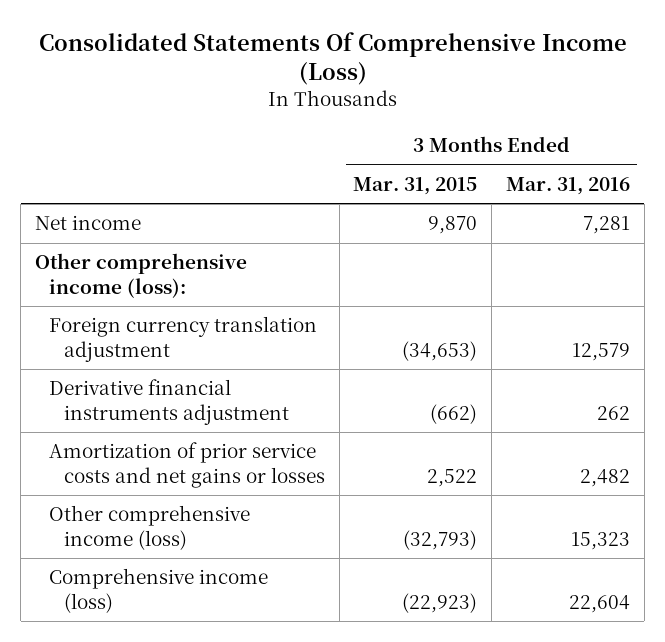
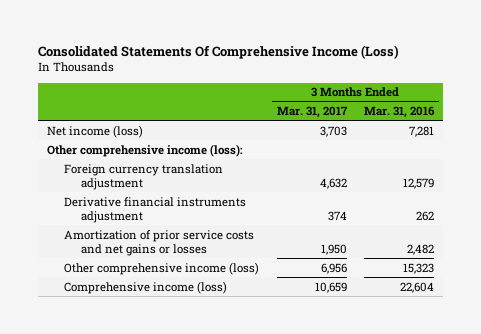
[353,176,478,195] Mar. 31, 2015 -> none
none -> [276,105,348,118] Mar. 31, 2017
[35,215,142,231] Net income -> [46,124,143,138] Net income (loss)

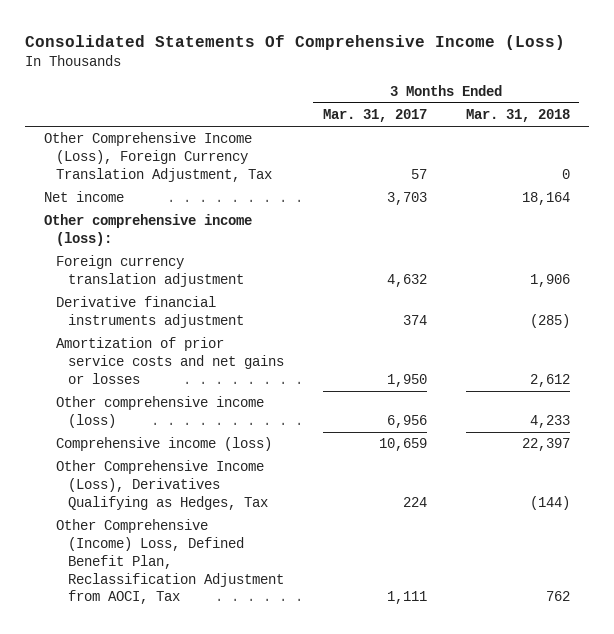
[364,105,436,118] Mar. 31, 2016 -> none
none -> [465,109,570,123] Mar. 31, 2018
none -> [44,132,273,182] Other Comprehensive Income (Loss), Foreign Currency Translation Adjustment, Tax
[46,124,143,138] Net income (loss) -> [44,191,125,203] Net income
none -> [56,460,269,510] Other Comprehensive Income (Loss), Derivatives Qualifying as Hedges, Tax
none -> [56,519,285,605] Other Comprehensive (Income) Loss, Defined Benefit Plan, Reclassification Adjustment from AOCI, Tax

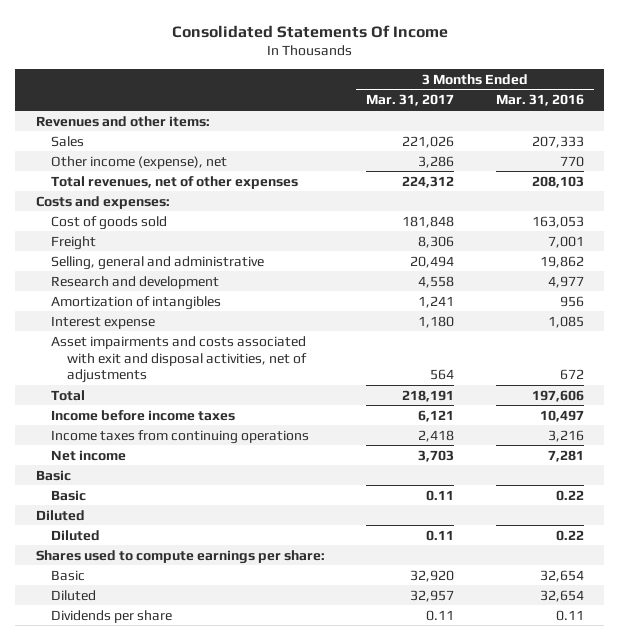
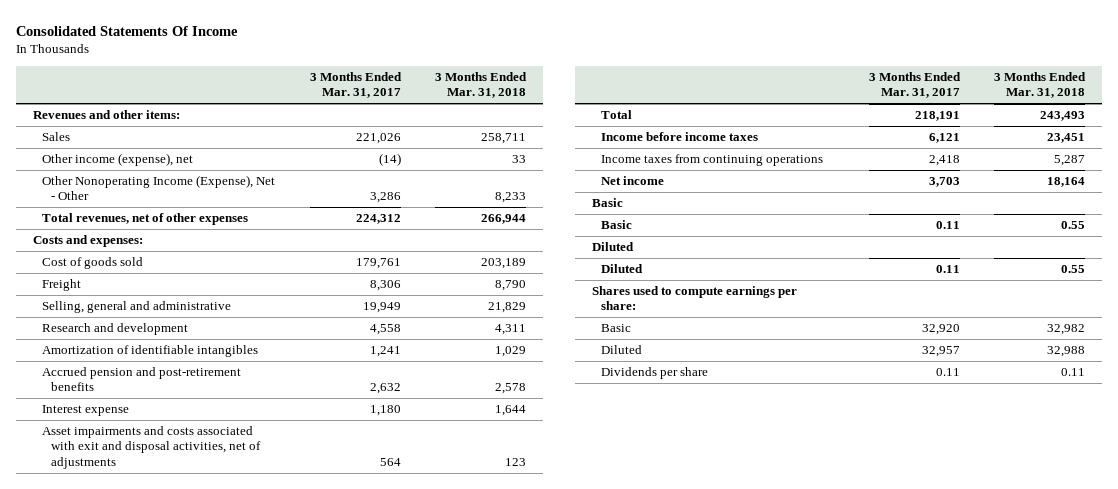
[495,94,584,107] Mar. 31, 2016 -> none
none -> [434,71,527,99] 3 Months Ended Mar. 31, 2018
[418,155,455,168] 3,286 -> [378,153,401,167] (14)
none -> [42,175,276,201] Other Nonoperating Income (Expense), Net - Other
[402,215,455,228] 181,848 -> [355,258,401,270] 179,761
[410,255,455,268] 20,494 -> [362,302,401,314] 19,949
[51,295,222,310] Amortization of intangibles -> [42,345,259,358] Amortization of identifiable intangibles
none -> [42,367,242,392] Accrued pension and post-retirement benefits

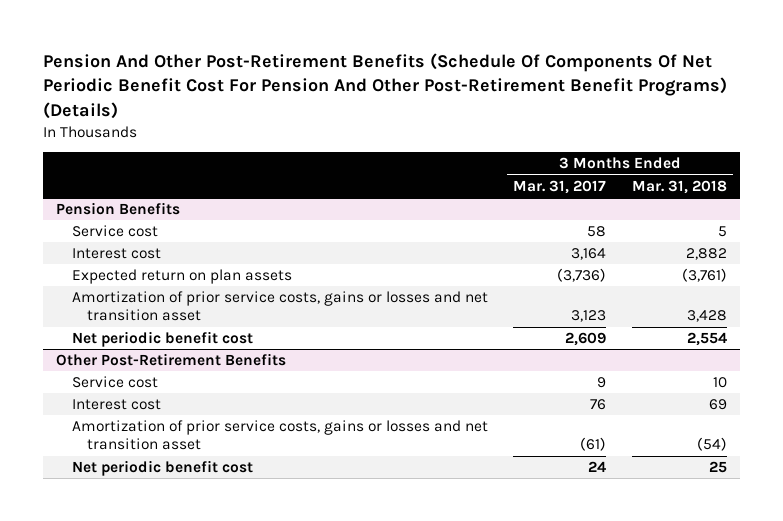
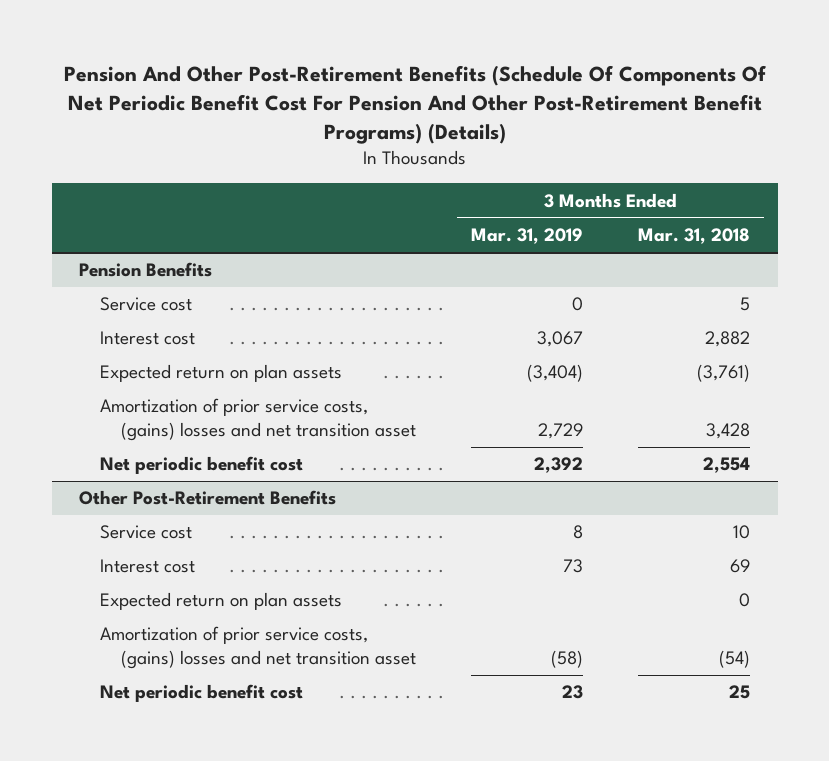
[513,179,607,194] Mar. 31, 2017 -> none
none -> [471,228,584,245] Mar. 31, 2019
[71,291,488,322] Amortization of prior service costs, gains or losses and net transition asset -> [100,398,417,442] Amortization of prior service costs, (gains) losses and net transition asset
none -> [100,592,343,611] Expected return on plan assets
[71,420,488,451] Amortization of prior service costs, gains or losses and net transition asset -> [100,626,417,670] Amortization of prior service costs, (gains) losses and net transition asset

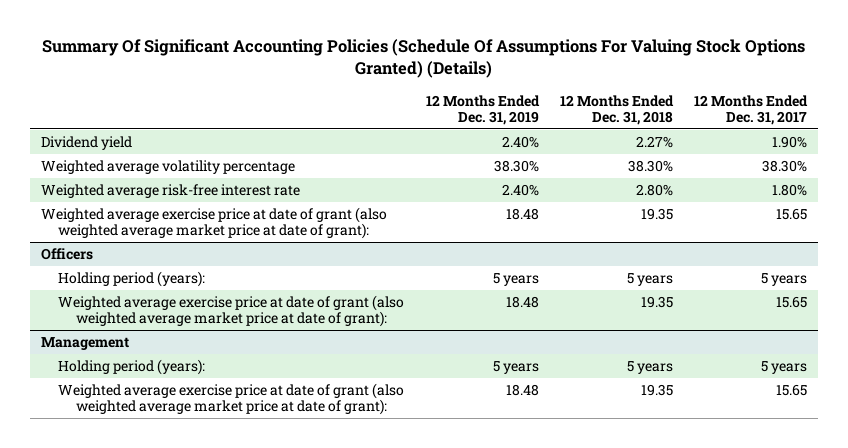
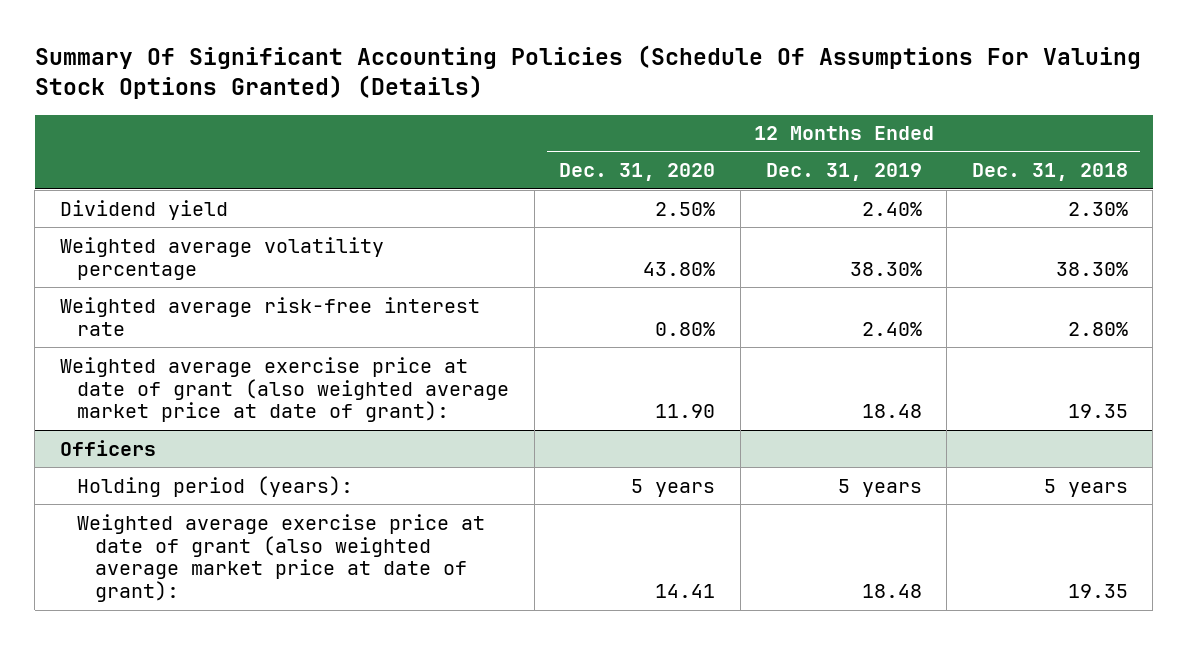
[694,94,809,126] 12 Months Ended Dec. 31, 2017 -> none
none -> [559,163,716,182] Dec. 31, 2020
[636,135,674,148] 2.27% -> [1067,201,1128,216] 2.30%
[40,336,129,350] Management -> none
[58,358,206,375] Holding period (years): -> none
[58,382,405,416] Weighted average exercise price at date of grant (also weighted average market price at date of grant): -> none

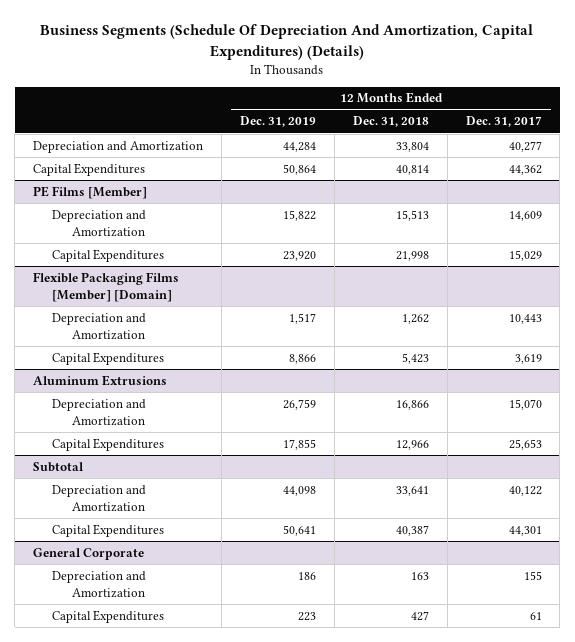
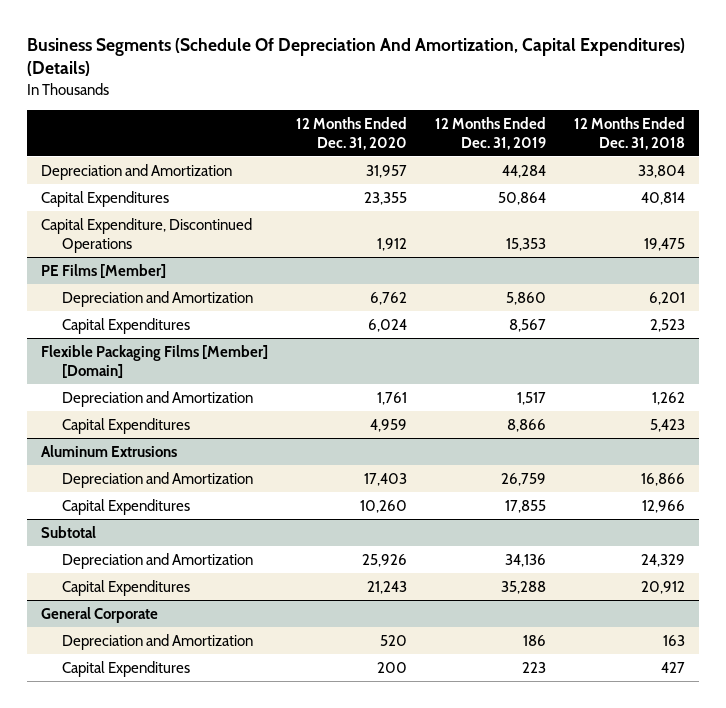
[465,116,542,128] Dec. 31, 2017 -> none
none -> [296,116,408,150] 12 Months Ended Dec. 31, 2020
none -> [41,217,253,253] Capital Expenditure, Discontinued Operations
[282,209,316,221] 15,822 -> [505,291,546,305] 5,860
[395,209,429,221] 15,513 -> [648,291,685,305] 6,201
[282,250,316,261] 23,920 -> [508,318,546,332] 8,567
[395,250,429,261] 21,998 -> [649,318,685,332] 2,523
[282,485,316,496] 44,098 -> [504,553,546,567] 34,136
[395,485,429,496] 33,641 -> [640,553,685,567] 24,329
[282,524,316,536] 50,641 -> [500,580,546,594] 35,288
[395,524,429,536] 40,387 -> [640,580,685,594] 20,912

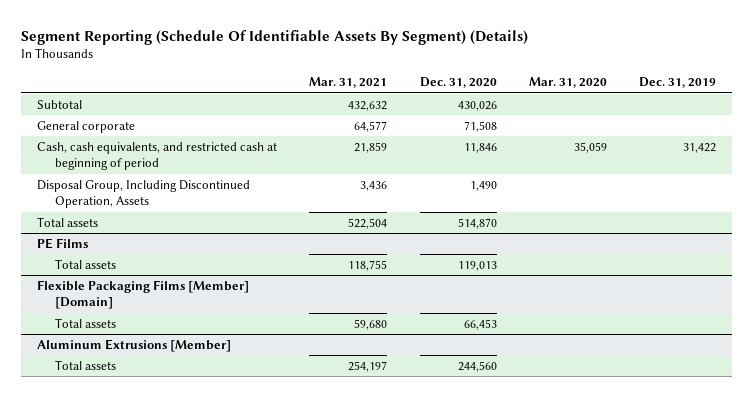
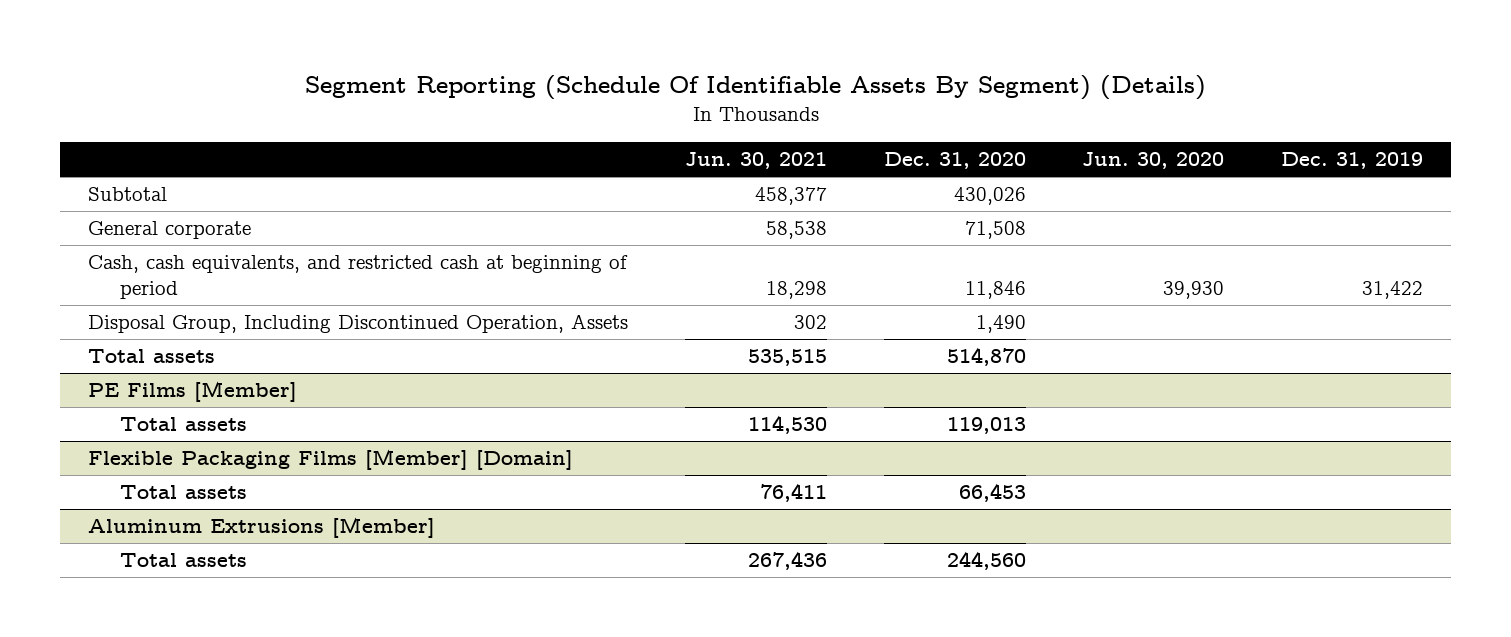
[309,77,388,89] Mar. 31, 2021 -> none
[528,77,607,89] Mar. 31, 2020 -> none
none -> [684,152,827,170] Jun. 30, 2021
none -> [1082,152,1225,170] Jun. 30, 2020
[37,237,89,249] PE Films -> [88,381,298,403] PE Films [Member]

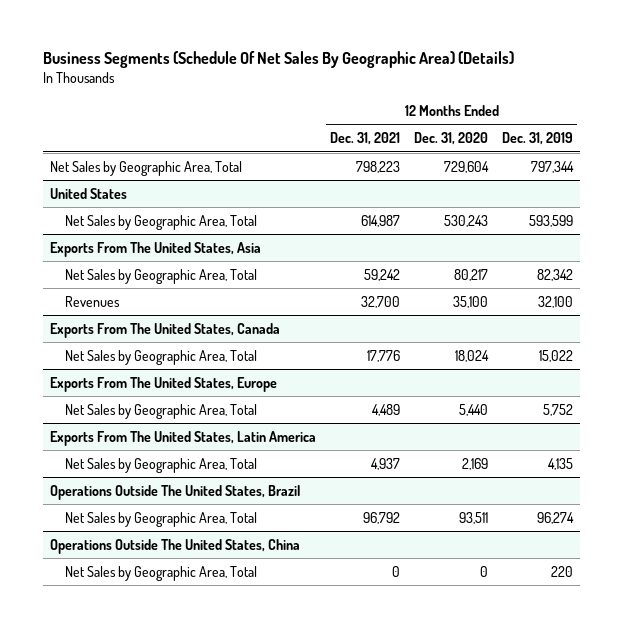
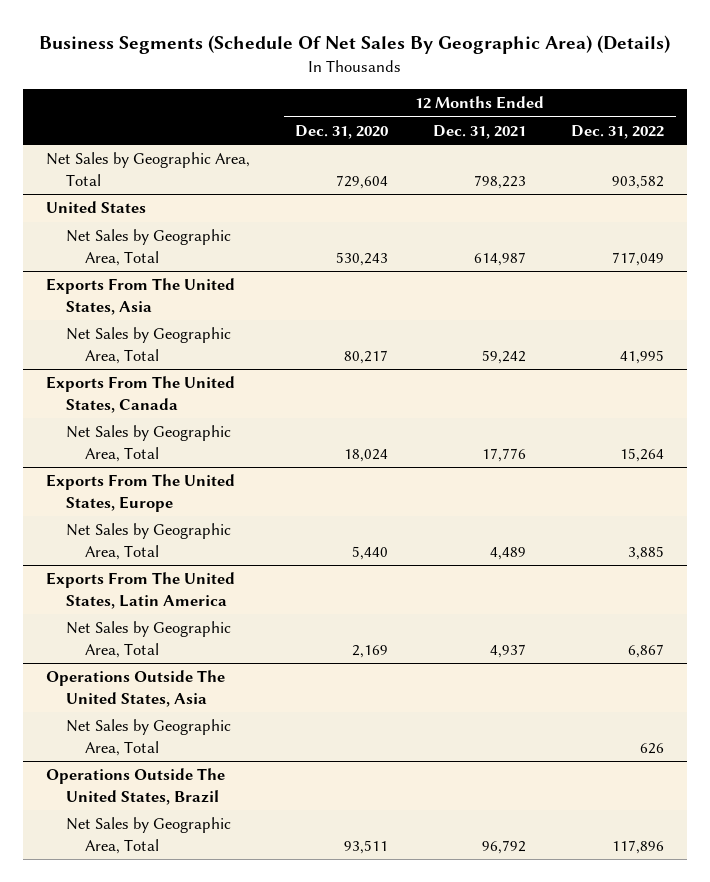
[502,132,574,146] Dec. 31, 2019 -> none
none -> [571,124,665,139] Dec. 31, 2022
[65,295,121,307] Revenues -> none
none -> [46,670,226,707] Operations Outside The United States, Asia
none -> [65,719,231,756] Net Sales by Geographic Area, Total
[49,538,300,554] Operations Outside The United States, China -> none
[65,565,258,581] Net Sales by Geographic Area, Total -> none

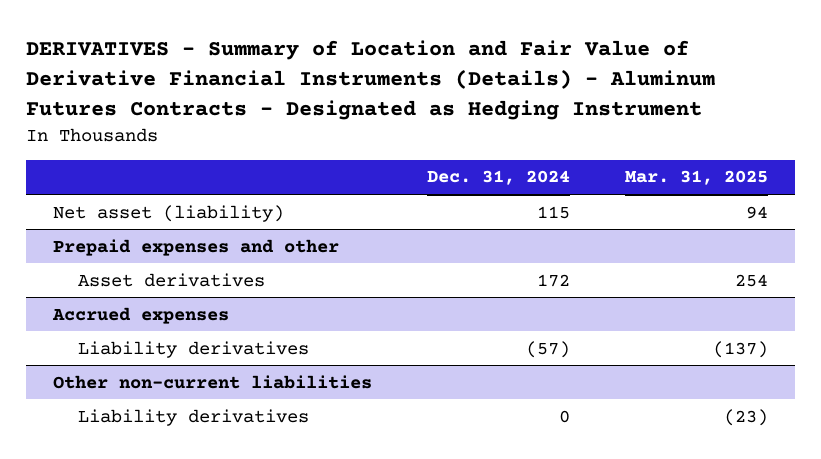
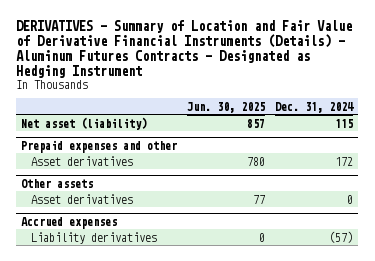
[624,170,768,186] Mar. 31, 2025 -> none
none -> [187,101,266,113] Jun. 30, 2025
none -> [21,178,94,188] Other assets
none -> [30,193,133,204] Asset derivatives
[52,374,372,389] Other non-current liabilities -> none
[77,408,309,426] Liability derivatives -> none

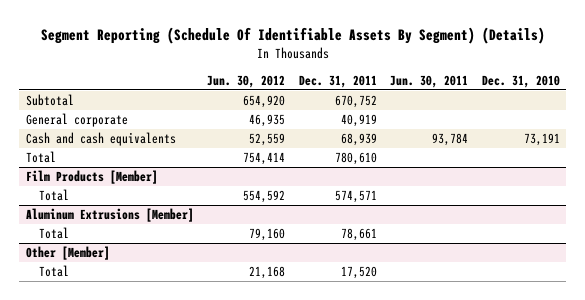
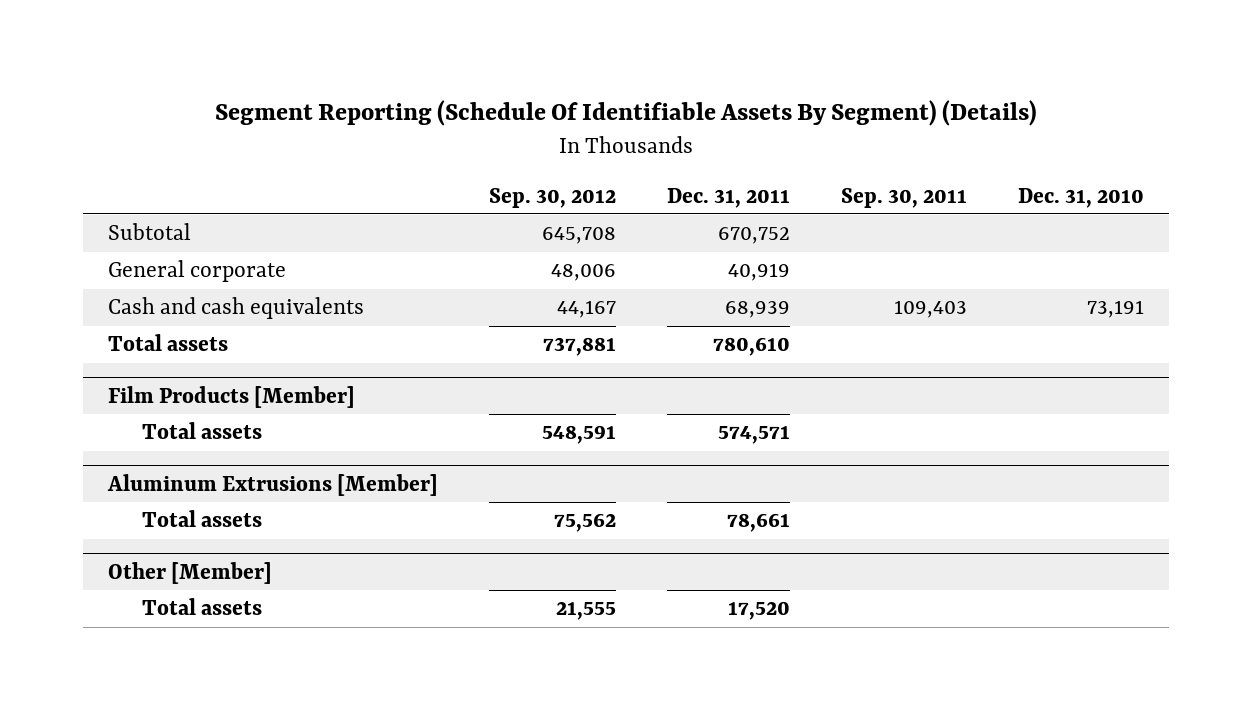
[207,74,286,88] Jun. 30, 2012 -> none
[390,74,469,88] Jun. 30, 2011 -> none
none -> [489,187,617,208] Sep. 30, 2012
none -> [840,187,967,208] Sep. 30, 2011
[25,151,56,164] Total -> [108,334,229,352] Total assets
[39,189,70,202] Total -> [142,422,263,440] Total assets
[39,227,70,240] Total -> [142,510,263,528] Total assets
[39,265,70,278] Total -> [142,598,263,616] Total assets

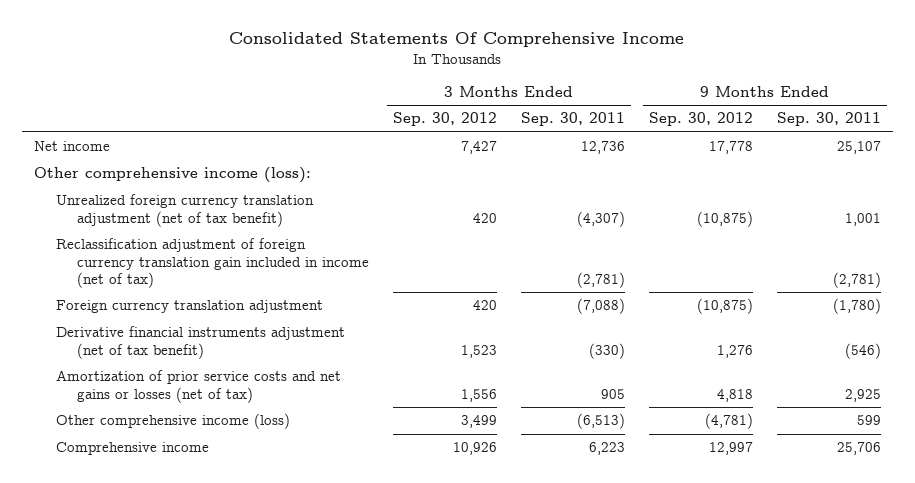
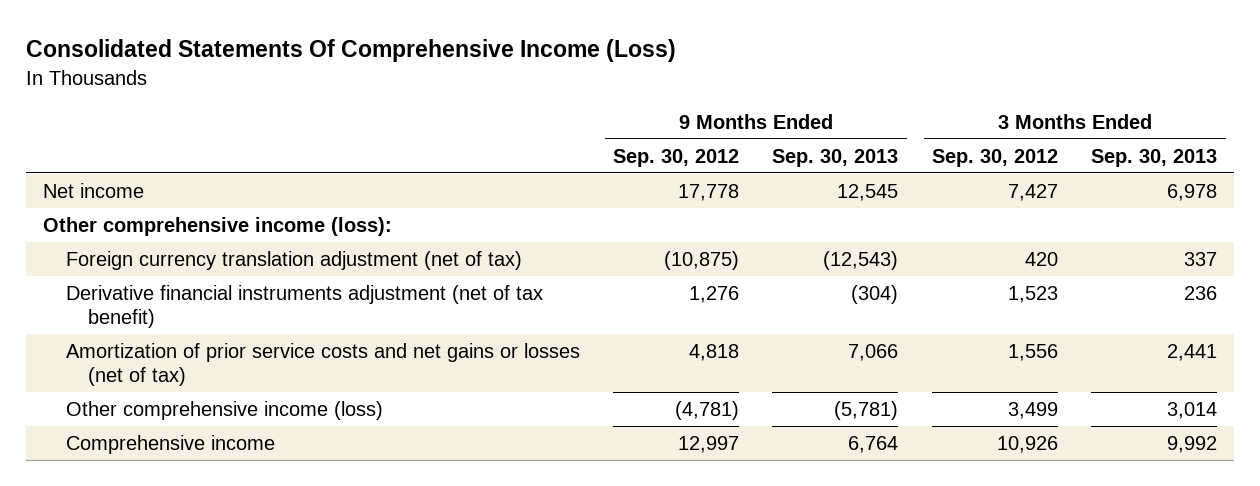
[229,32,685,48] Consolidated Statements Of Comprehensive Income -> [26,39,677,63] Consolidated Statements Of Comprehensive Income (Loss)
[521,112,626,127] Sep. 30, 2011 -> none
[777,112,882,127] Sep. 30, 2011 -> none
none -> [772,148,899,167] Sep. 30, 2013
none -> [1091,148,1218,167] Sep. 30, 2013
[55,194,314,227] Unrealized foreign currency translation adjustment (net of tax benefit) -> none
[55,238,370,288] Reclassification adjustment of foreign currency translation gain included in income (net of tax) -> none
[55,300,323,314] Foreign currency translation adjustment -> [65,250,522,270] Foreign currency translation adjustment (net of tax)

